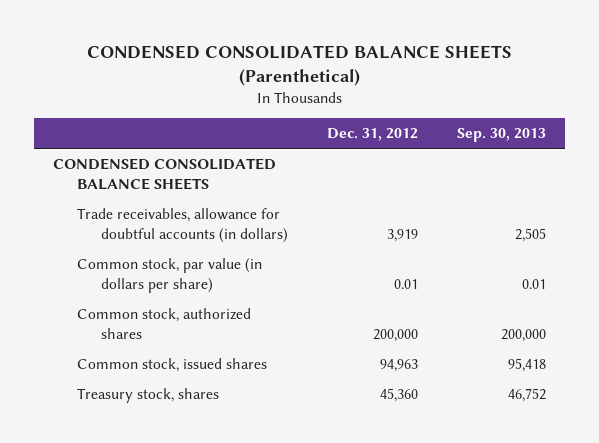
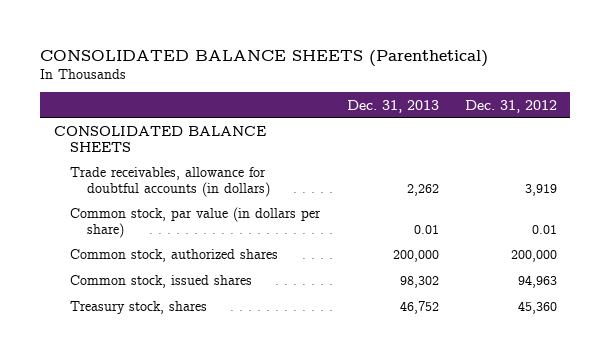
[86,44,512,86] CONDENSED CONSOLIDATED BALANCE SHEETS (Parenthetical) -> [40,50,489,68] CONSOLIDATED BALANCE SHEETS (Parenthetical)
[456,128,546,143] Sep. 30, 2013 -> none
none -> [346,99,439,113] Dec. 31, 2013
[53,157,277,190] CONDENSED CONSOLIDATED BALANCE SHEETS -> [53,126,266,152] CONSOLIDATED BALANCE SHEETS

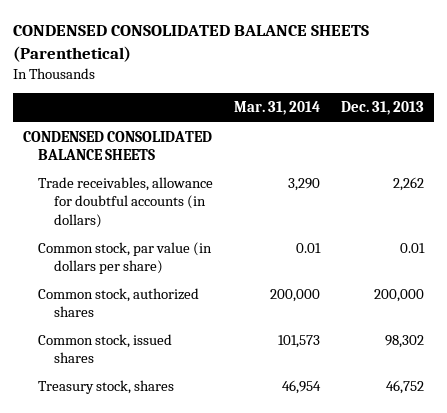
[40,50,489,68] CONSOLIDATED BALANCE SHEETS (Parenthetical) -> [12,24,369,62] CONDENSED CONSOLIDATED BALANCE SHEETS (Parenthetical)
[464,99,557,113] Dec. 31, 2012 -> none
none -> [234,101,321,116] Mar. 31, 2014
[53,126,266,152] CONSOLIDATED BALANCE SHEETS -> [23,131,213,161] CONDENSED CONSOLIDATED BALANCE SHEETS

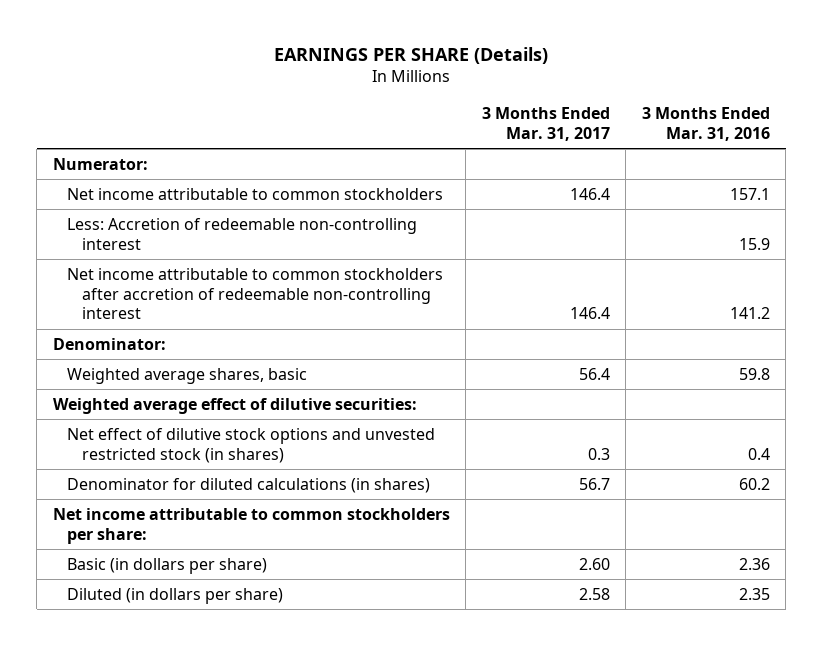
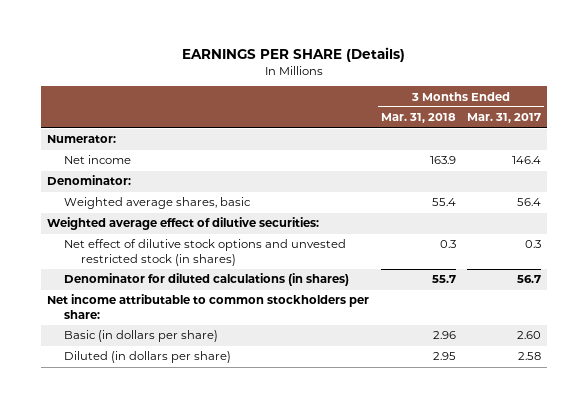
[641,106,770,141] 3 Months Ended Mar. 31, 2016 -> none
none -> [380,113,456,124] Mar. 31, 2018
[67,217,418,250] Less: Accretion of redeemable non-controlling interest -> none
[67,267,444,320] Net income attributable to common stockholders after accretion of redeemable non-controlling interest -> none
[67,187,444,200] Net income attributable to common stockholders -> [63,155,131,165] Net income

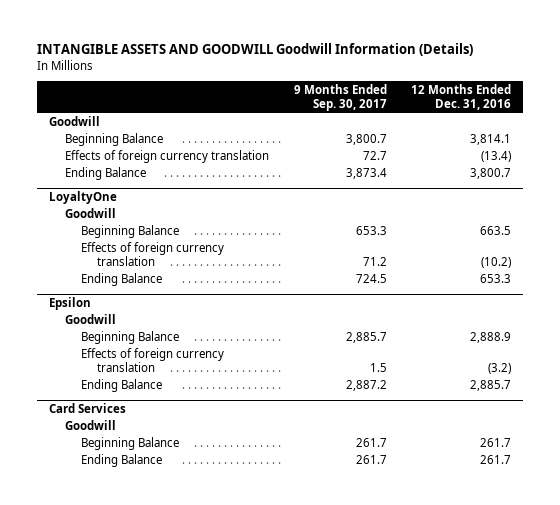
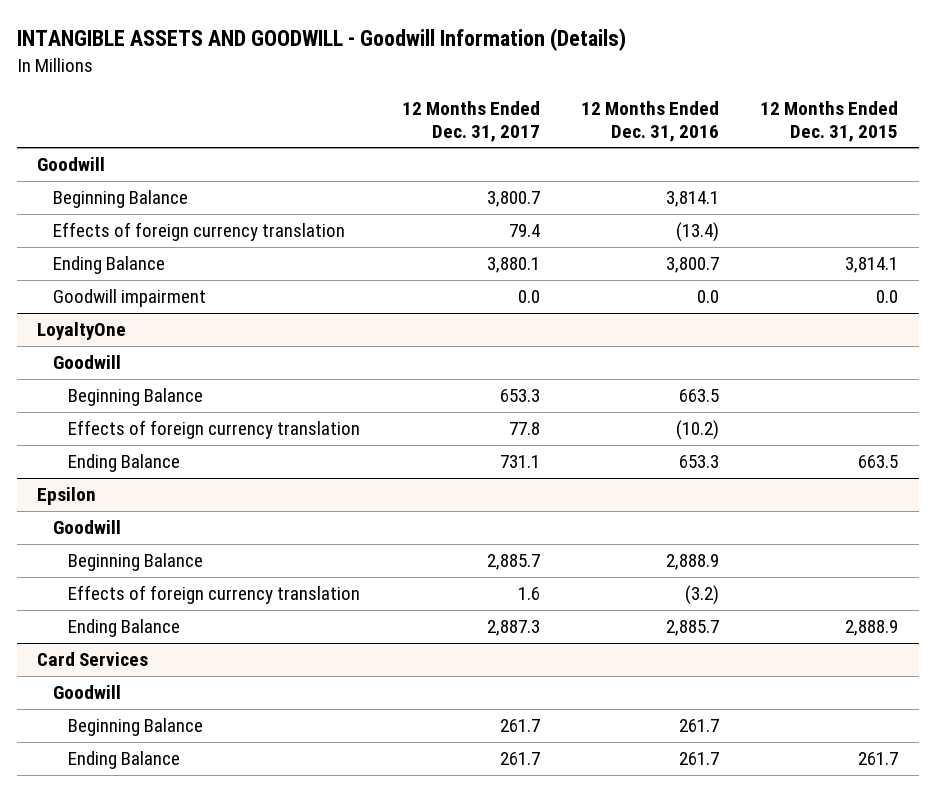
[36,43,473,57] INTANGIBLE ASSETS AND GOODWILL Goodwill Information (Details) -> [16,28,626,52] INTANGIBLE ASSETS AND GOODWILL - Goodwill Information (Details)
[293,83,387,111] 9 Months Ended Sep. 30, 2017 -> none
none -> [401,100,540,142] 12 Months Ended Dec. 31, 2017
none -> [760,100,899,142] 12 Months Ended Dec. 31, 2015
none -> [52,289,206,308] Goodwill impairment

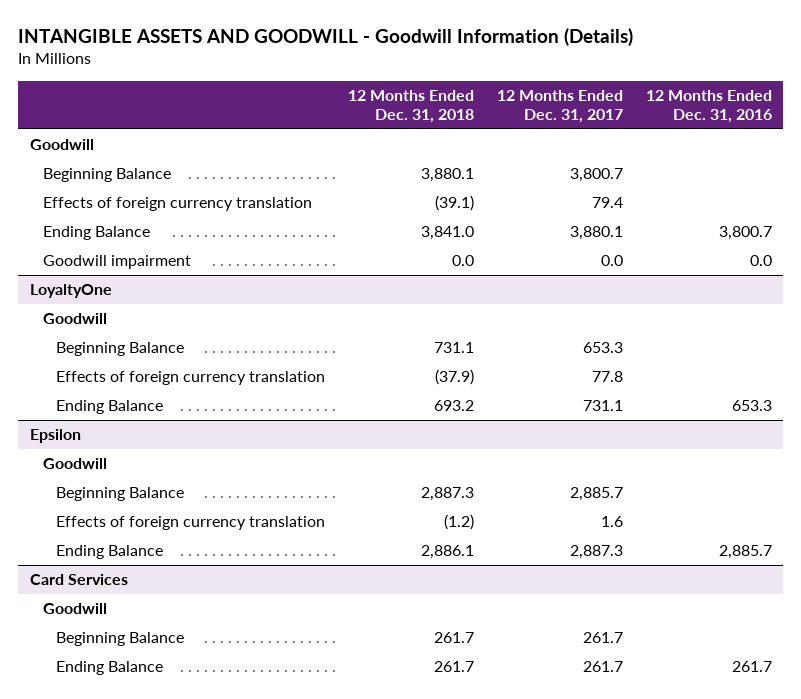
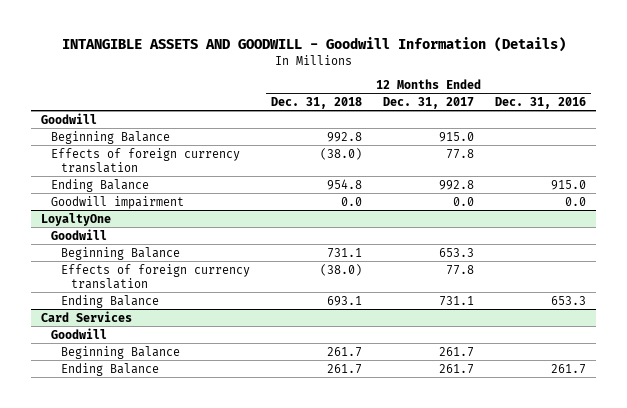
[420,168,474,183] 3,880.1 -> [327,131,363,142] 992.8
[569,168,623,183] 3,800.7 -> [439,131,475,142] 915.0
[434,195,474,212] (39.1) -> [320,147,363,160] (38.0)
[591,197,623,209] 79.4 -> [446,148,475,159] 77.8
[420,226,474,241] 3,841.0 -> [327,178,363,190] 954.8
[569,226,623,241] 3,880.1 -> [439,179,475,190] 992.8
[718,226,772,241] 3,800.7 -> [550,179,586,190] 915.0
[29,429,81,444] Epsilon -> none
[42,458,107,470] Goodwill -> none
[55,487,184,502] Beginning Balance -> none
[55,516,325,531] Effects of foreign currency translation -> none
[55,545,163,560] Ending Balance -> none
[434,369,474,386] (37.9) -> [320,263,363,276] (38.0)
[433,400,474,412] 693.2 -> [327,295,363,306] 693.1

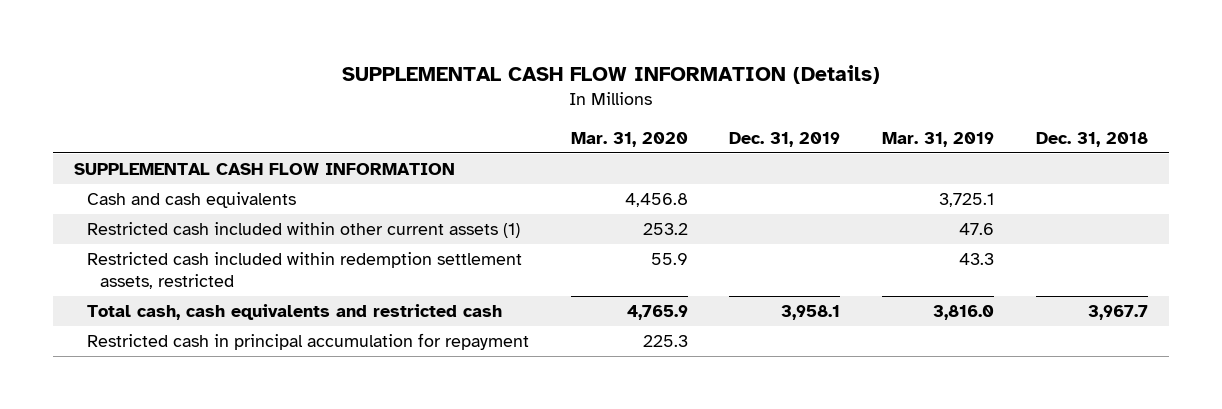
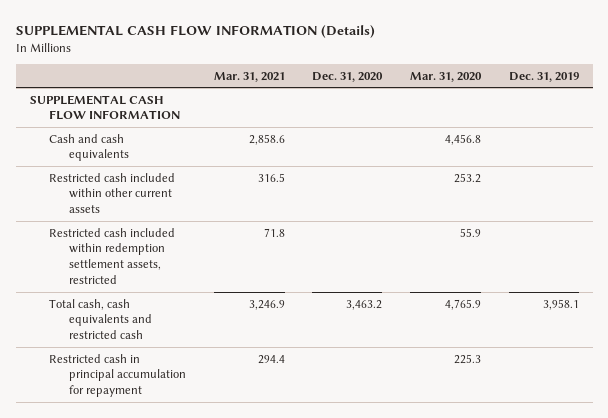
[882,131,995,147] Mar. 31, 2019 -> none
[1036,131,1149,147] Dec. 31, 2018 -> none
none -> [213,71,285,82] Mar. 31, 2021
none -> [312,71,384,82] Dec. 31, 2020
[86,222,520,239] Restricted cash included within other current assets (1) -> [49,172,176,214] Restricted cash included within other current assets

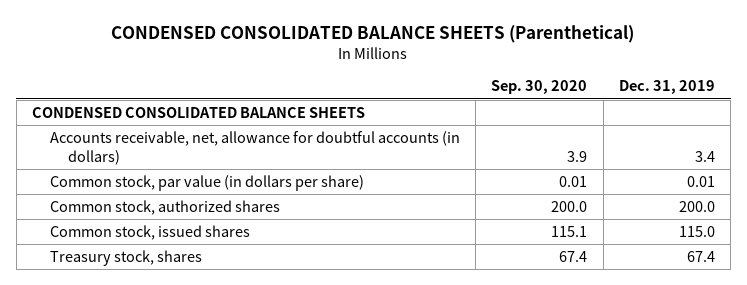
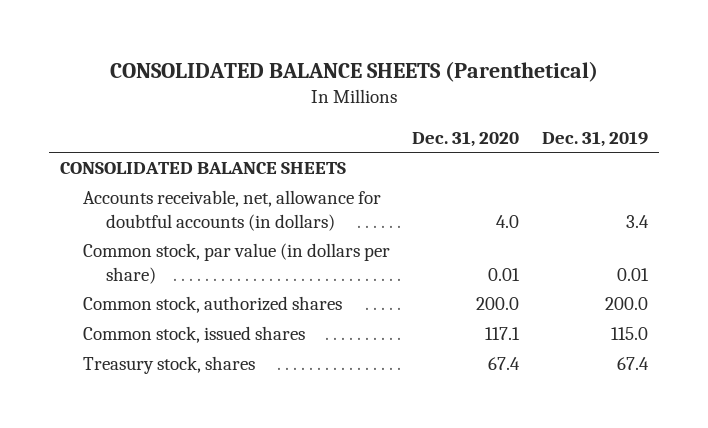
[111,24,635,43] CONDENSED CONSOLIDATED BALANCE SHEETS (Parenthetical) -> [109,61,598,83] CONSOLIDATED BALANCE SHEETS (Parenthetical)
[491,80,588,95] Sep. 30, 2020 -> none
none -> [412,130,520,147] Dec. 31, 2020
[31,107,365,119] CONDENSED CONSOLIDATED BALANCE SHEETS -> [60,162,347,175] CONSOLIDATED BALANCE SHEETS

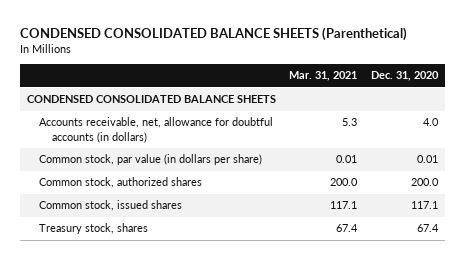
[109,61,598,83] CONSOLIDATED BALANCE SHEETS (Parenthetical) -> [20,26,408,41] CONDENSED CONSOLIDATED BALANCE SHEETS (Parenthetical)
[541,130,648,147] Dec. 31, 2019 -> none
none -> [289,71,358,82] Mar. 31, 2021
[60,162,347,175] CONSOLIDATED BALANCE SHEETS -> [27,95,277,104] CONDENSED CONSOLIDATED BALANCE SHEETS

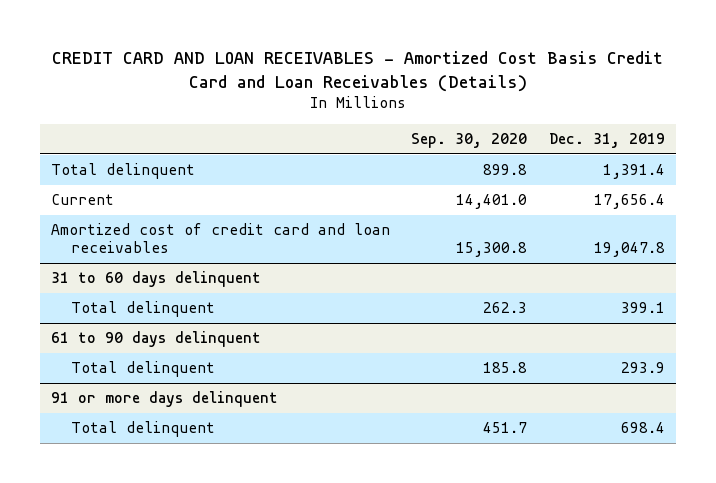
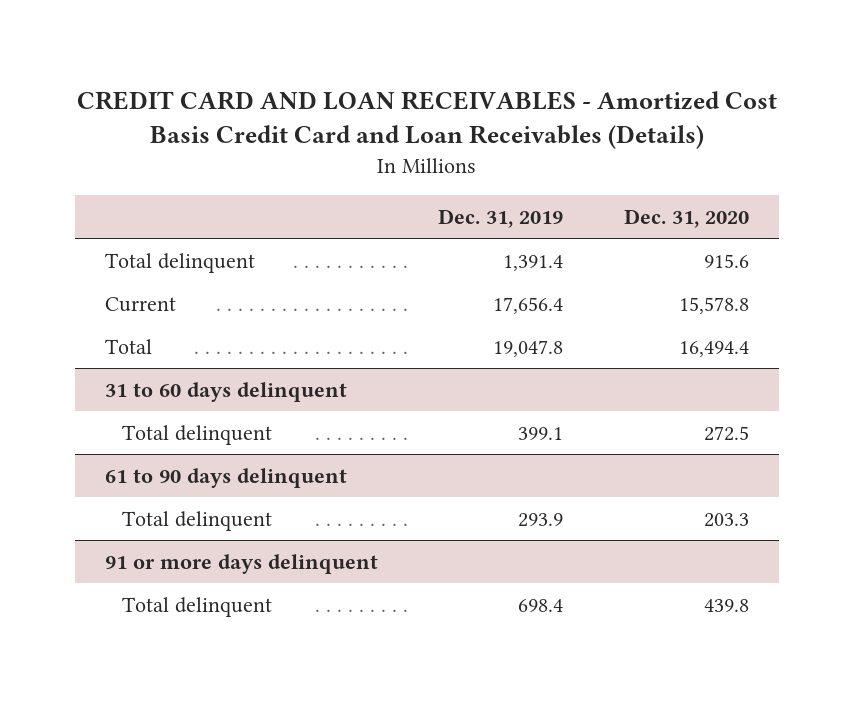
[411,133,528,149] Sep. 30, 2020 -> none
none -> [623,208,749,228] Dec. 31, 2020
[51,223,391,254] Amortized cost of credit card and loan receivables -> [105,338,153,354] Total

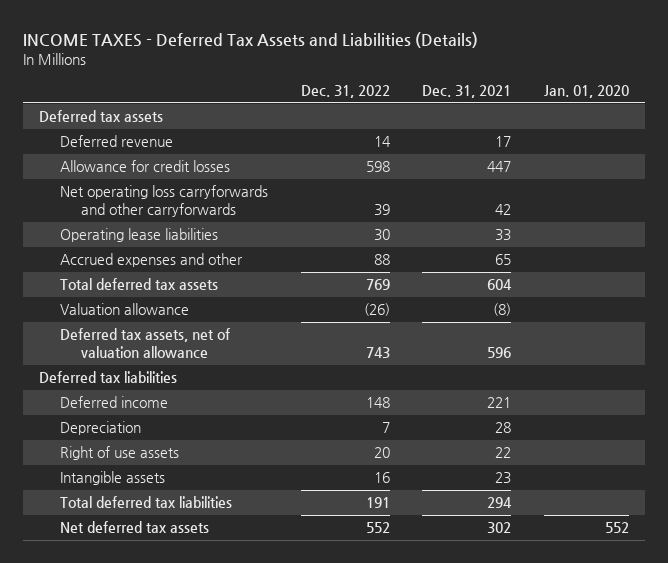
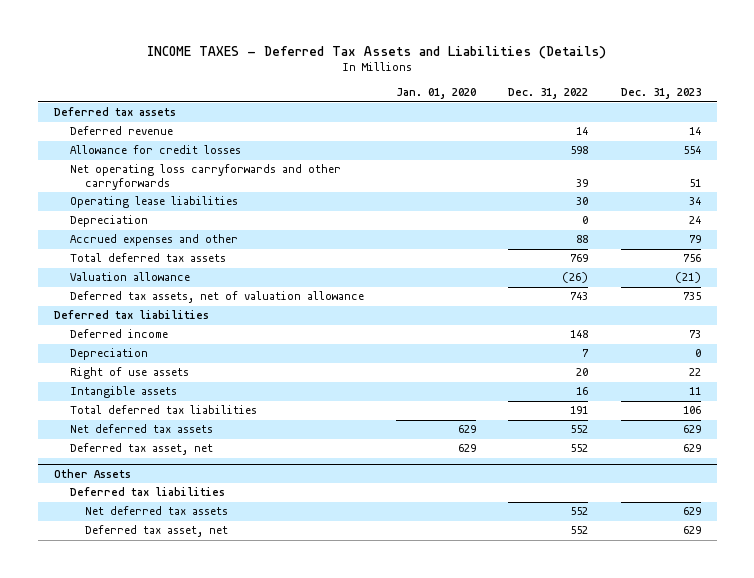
[422,84,512,98] Dec. 31, 2021 -> none
none -> [620,88,701,100] Dec. 31, 2023
none -> [69,215,148,228] Depreciation
[604,522,629,534] 552 -> [457,425,476,434] 629
none -> [69,443,213,456] Deferred tax asset, net
none -> [53,469,131,479] Other Assets
none -> [69,487,225,497] Deferred tax liabilities
none -> [85,506,229,516] Net deferred tax assets
none -> [85,525,229,538] Deferred tax asset, net

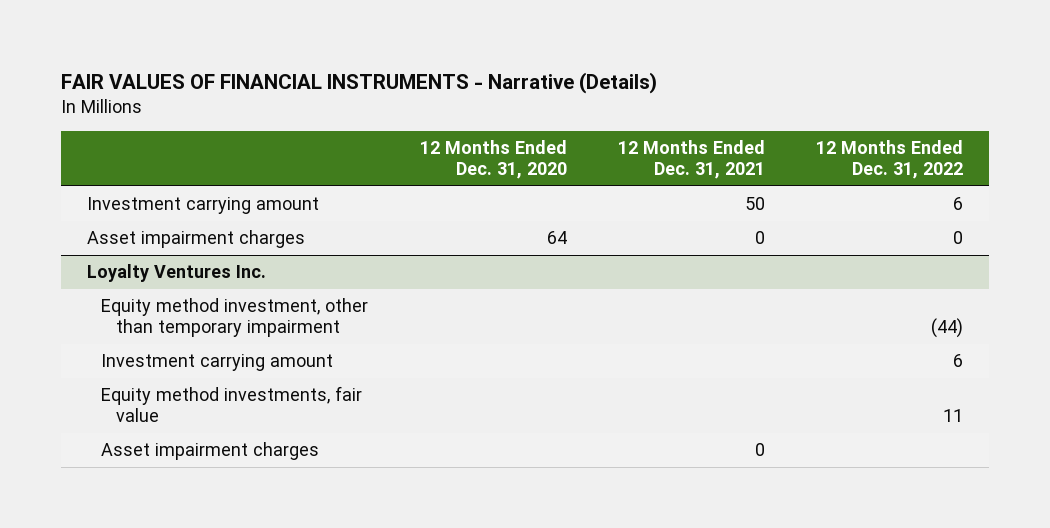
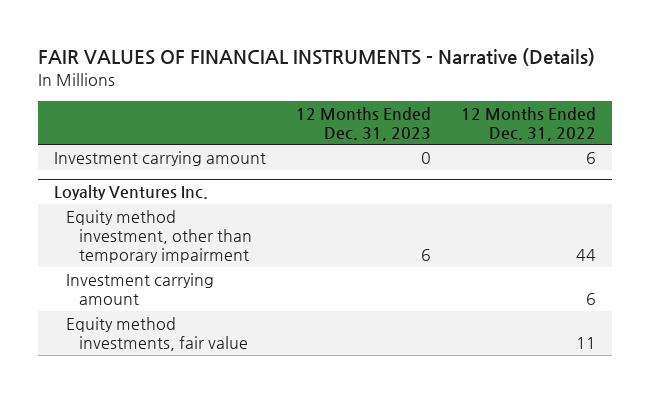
[419,140,567,180] 12 Months Ended Dec. 31, 2020 -> none
[618,140,766,180] 12 Months Ended Dec. 31, 2021 -> none
none -> [296,106,432,141] 12 Months Ended Dec. 31, 2023
[86,230,305,249] Asset impairment charges -> none
[931,318,964,339] (44) -> [576,249,597,262] 44
[101,442,320,461] Asset impairment charges -> none

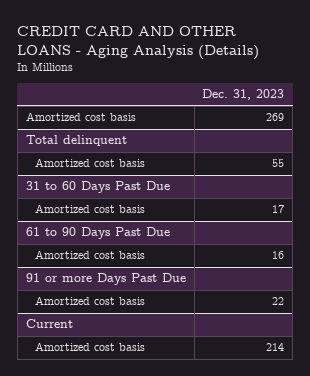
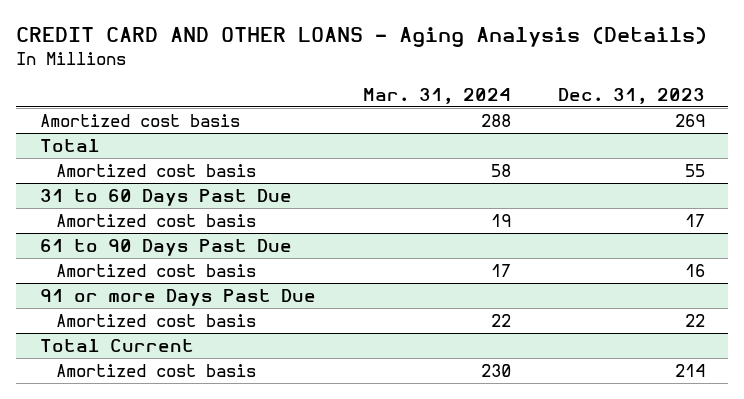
none -> [362,87,511,104] Mar. 31, 2024
[25,135,127,147] Total delinquent -> [39,138,100,152] Total
[25,319,73,329] Current -> [39,338,194,352] Total Current

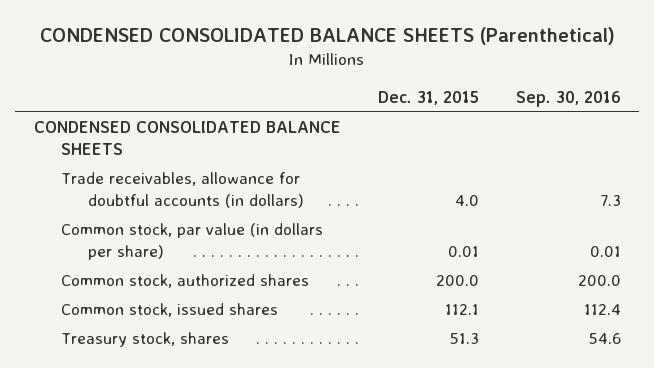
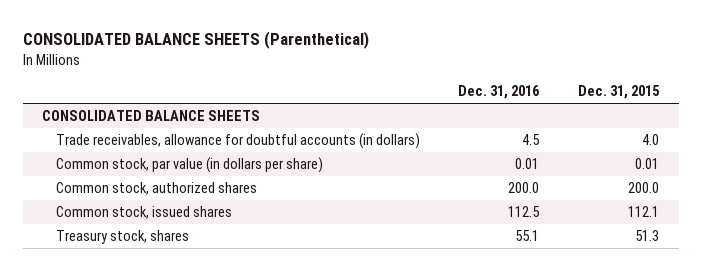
[40,27,616,46] CONDENSED CONSOLIDATED BALANCE SHEETS (Parenthetical) -> [22,31,369,50] CONSOLIDATED BALANCE SHEETS (Parenthetical)
[515,91,621,108] Sep. 30, 2016 -> none
none -> [458,85,541,100] Dec. 31, 2016
[33,121,341,156] CONDENSED CONSOLIDATED BALANCE SHEETS -> [42,110,261,122] CONSOLIDATED BALANCE SHEETS

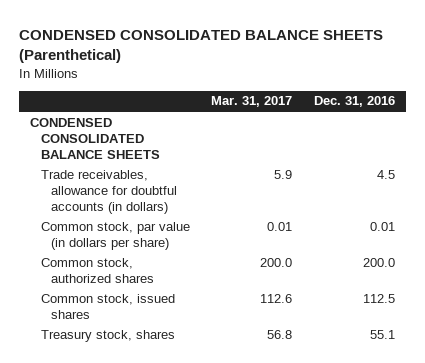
[22,31,369,50] CONSOLIDATED BALANCE SHEETS (Parenthetical) -> [19,29,384,63] CONDENSED CONSOLIDATED BALANCE SHEETS (Parenthetical)
[578,85,661,100] Dec. 31, 2015 -> none
none -> [211,96,293,108] Mar. 31, 2017
[42,110,261,122] CONSOLIDATED BALANCE SHEETS -> [30,117,160,159] CONDENSED CONSOLIDATED BALANCE SHEETS

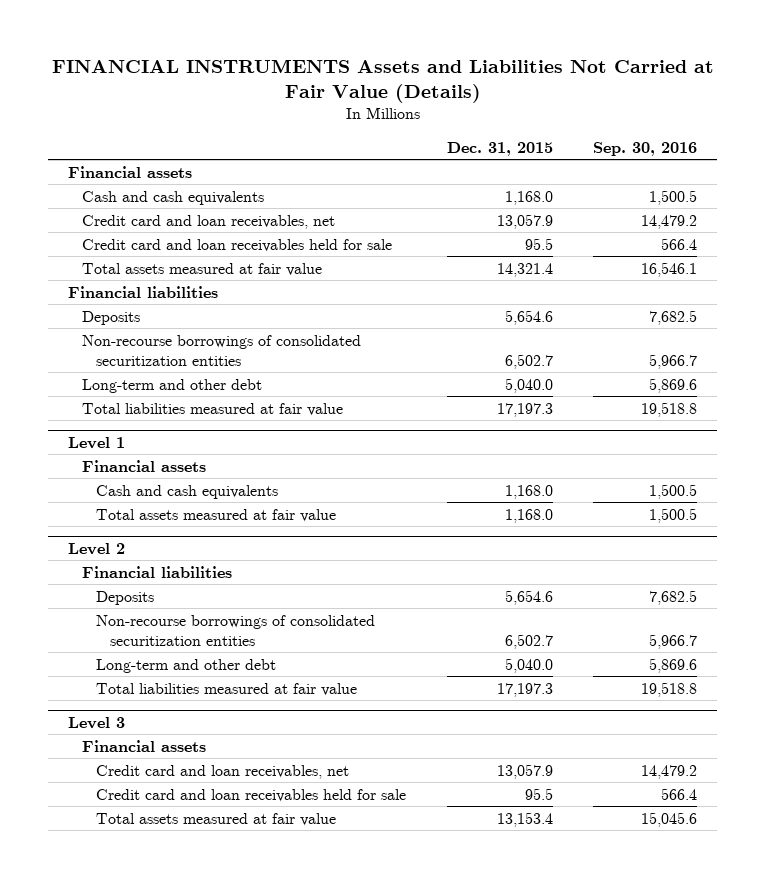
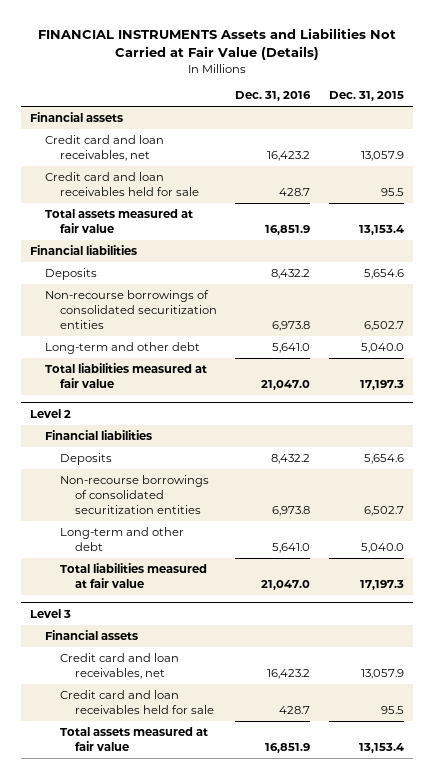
[593,141,698,156] Sep. 30, 2016 -> none
none -> [235,91,312,102] Dec. 31, 2016
[82,190,265,205] Cash and cash equivalents -> none
[496,262,553,277] 14,321.4 -> [358,224,404,235] 13,153.4
[68,436,126,449] Level 1 -> none
[82,459,207,472] Financial assets -> none
[96,484,279,499] Cash and cash equivalents -> none
[96,508,337,522] Total assets measured at fair value -> none

